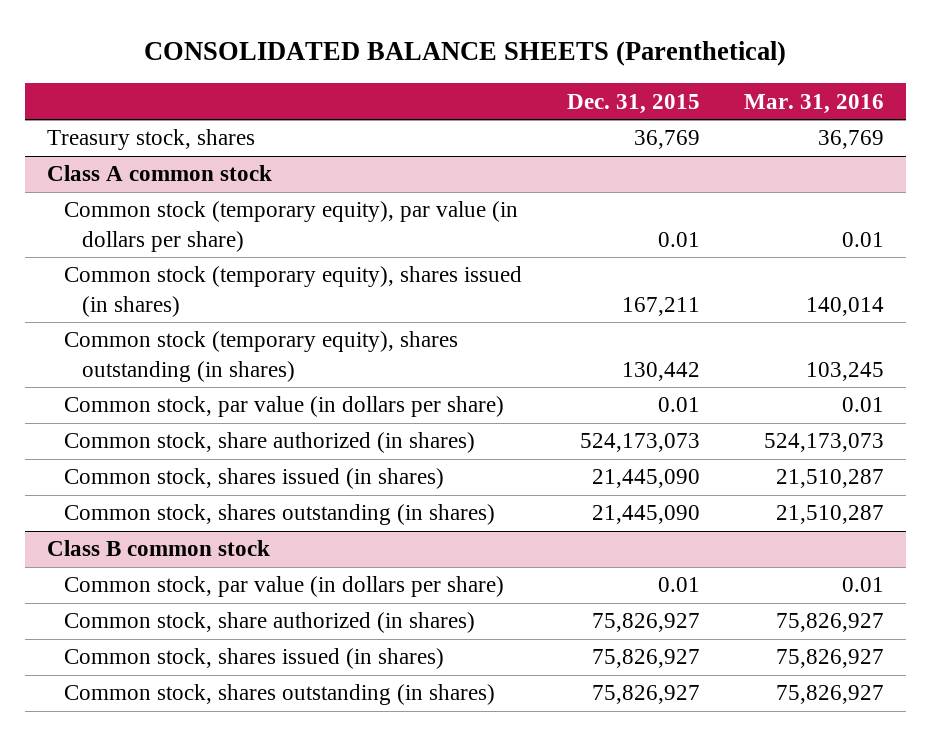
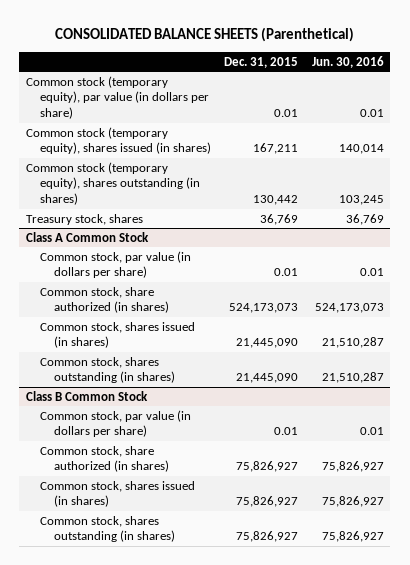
[743,93,884,114] Mar. 31, 2016 -> none
none -> [311,55,384,68] Jun. 30, 2016
[46,165,272,182] Class A common stock -> none
[46,129,255,151] Treasury stock, shares -> [26,213,144,225] Treasury stock, shares
none -> [26,231,150,242] Class A Common Stock
[46,540,270,557] Class B common stock -> [26,390,149,401] Class B Common Stock

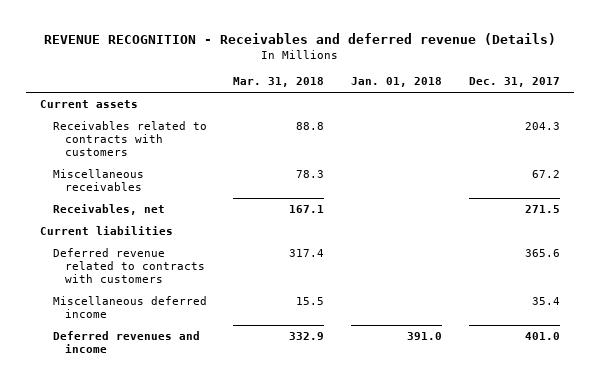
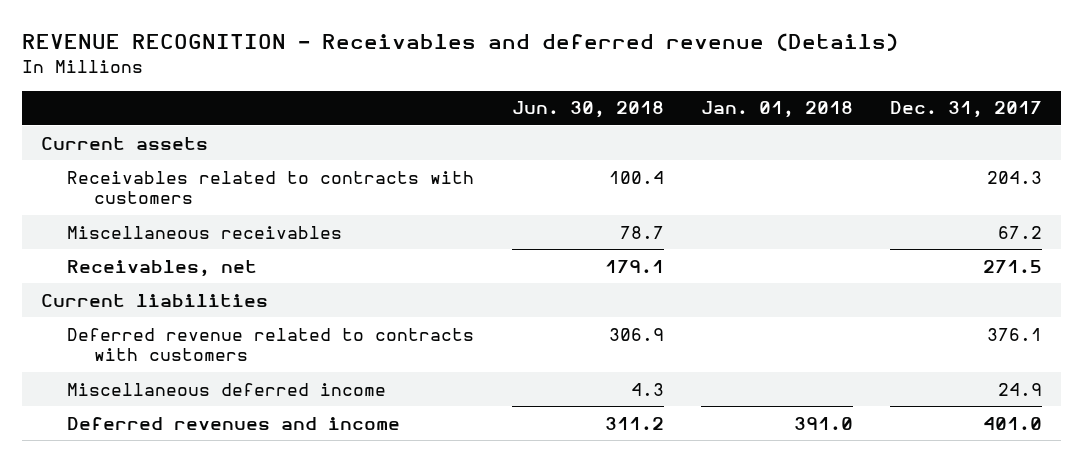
[233,77,325,88] Mar. 31, 2018 -> none
none -> [511,101,664,119] Jun. 30, 2018
[525,249,561,258] 365.6 -> [987,327,1043,341] 376.1
[532,297,561,306] 35.4 -> [998,382,1043,396] 24.9

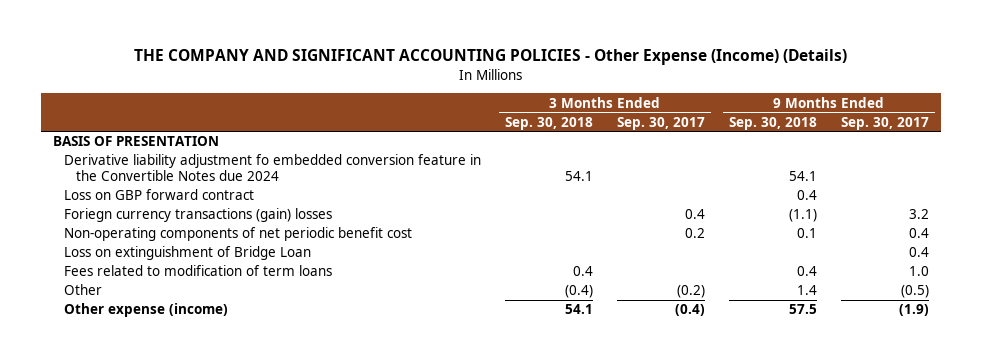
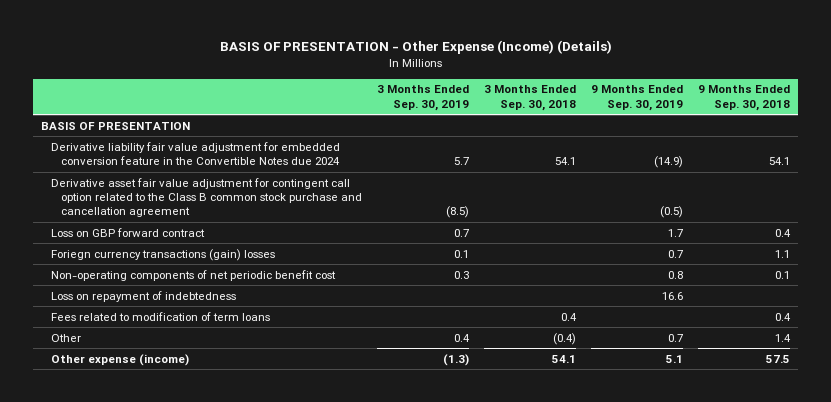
[133,49,847,66] THE COMPANY AND SIGNIFICANT ACCOUNTING POLICIES - Other Expense (Income) (Details) -> [219,40,612,55] BASIS OF PRESENTATION - Other Expense (Income) (Details)
[617,116,706,130] Sep. 30, 2017 -> none
[841,116,930,130] Sep. 30, 2017 -> none
none -> [376,85,469,111] 3 Months Ended Sep. 30, 2019
none -> [591,85,684,111] 9 Months Ended Sep. 30, 2019
[64,154,482,181] Derivative liability adjustment fo embedded conversion feature in the Convertible Notes due 2024 -> [50,141,340,166] Derivative liability fair value adjustment for embedded conversion feature in the Convertible Notes due 2024
none -> [50,177,362,218] Derivative asset fair value adjustment for contingent call option related to the Class B common stock purchase and cancellation agreement
[789,209,818,223] (1.1) -> [775,249,791,258] 1.1
[64,246,312,261] Loss on extinguishment of Bridge Loan -> [50,290,236,302] Loss on repayment of indebtedness

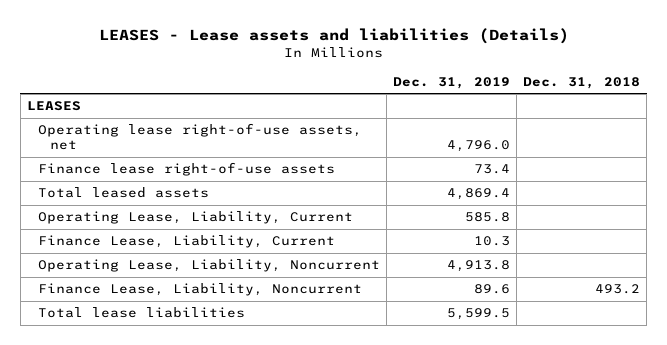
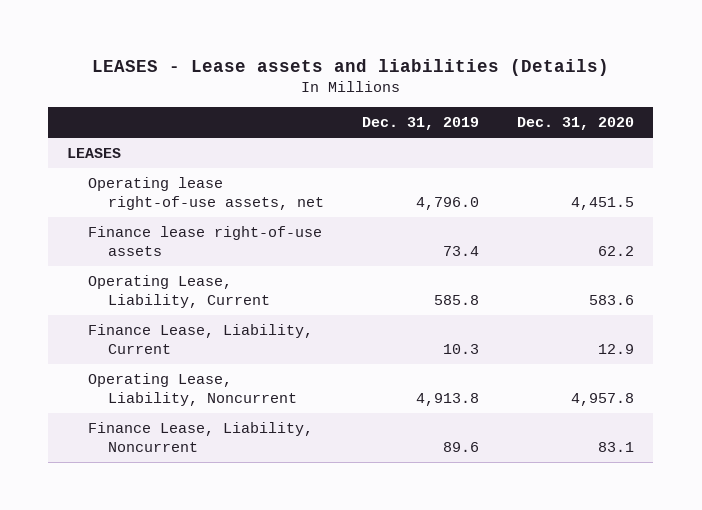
[523,76,641,89] Dec. 31, 2018 -> none
none -> [517,117,635,131] Dec. 31, 2020
[38,187,210,199] Total leased assets -> none
[38,307,246,319] Total lease liabilities -> none

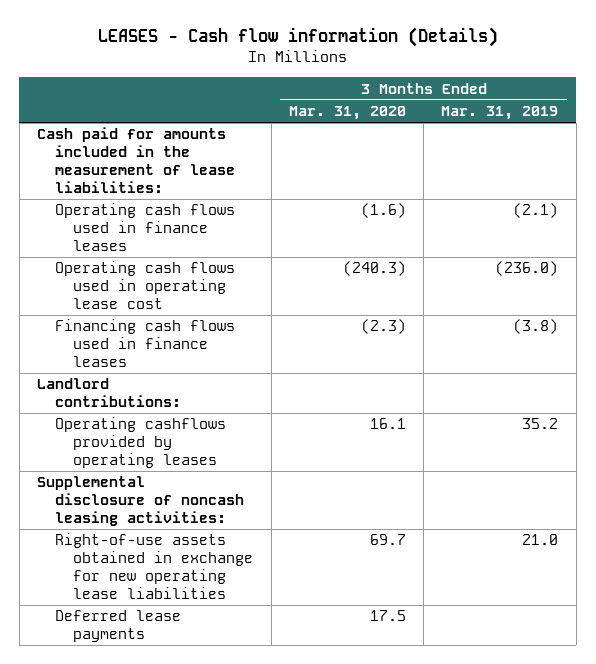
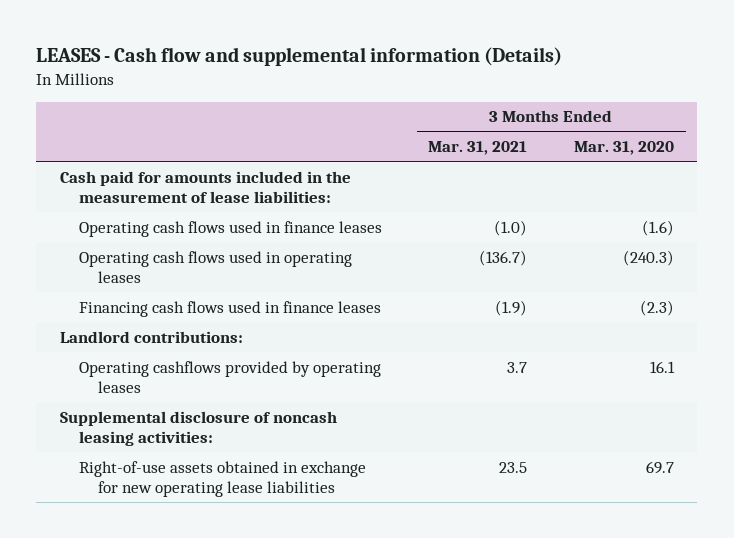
[97,27,498,48] LEASES - Cash flow information (Details) -> [36,47,563,67] LEASES - Cash flow and supplemental information (Details)
[441,106,559,121] Mar. 31, 2019 -> none
none -> [428,141,528,156] Mar. 31, 2021
[55,261,236,309] Operating cash flows used in operating lease cost -> [78,250,352,284] Operating cash flows used in operating leases
[55,610,182,643] Deferred lease payments -> none

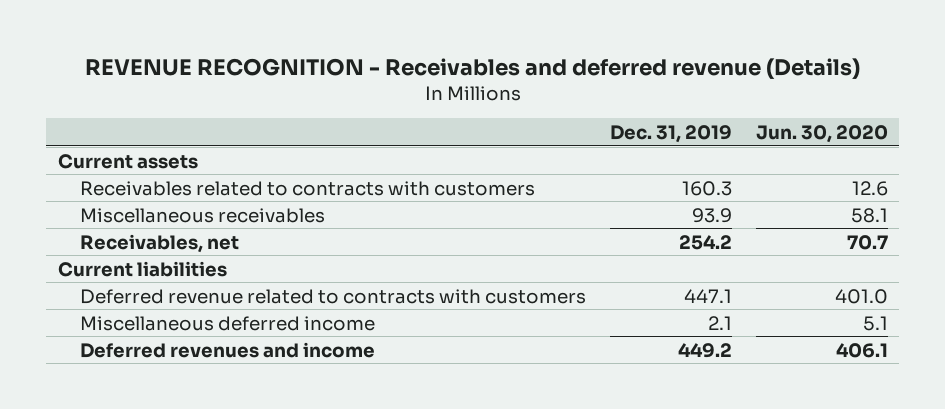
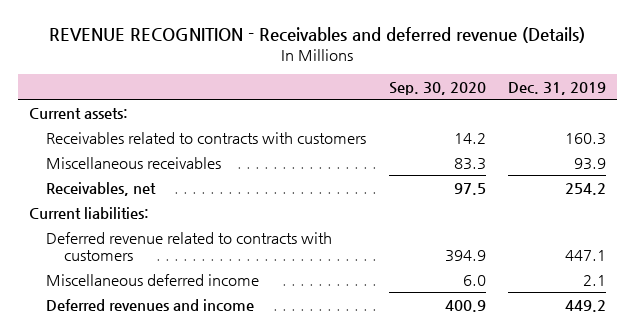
[755,125,888,144] Jun. 30, 2020 -> none
none -> [388,81,486,95] Sep. 30, 2020
[57,153,198,169] Current assets -> [28,107,128,119] Current assets:
[57,260,227,277] Current liabilities -> [28,206,149,219] Current liabilities:

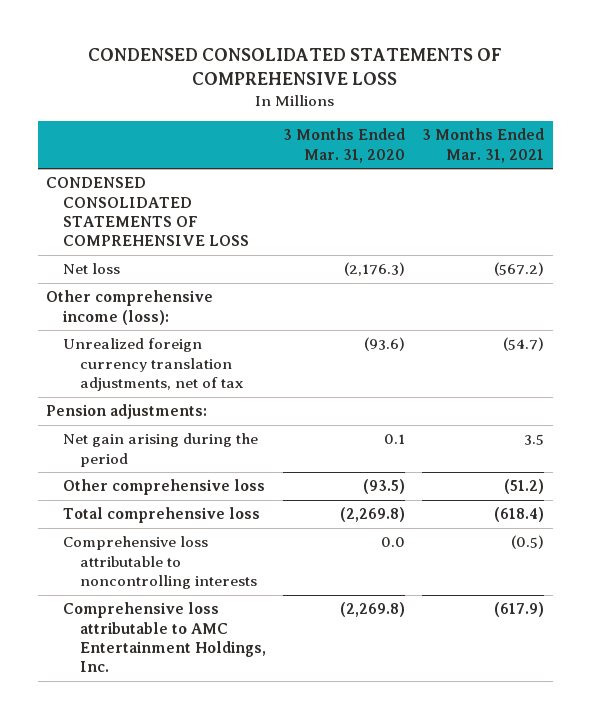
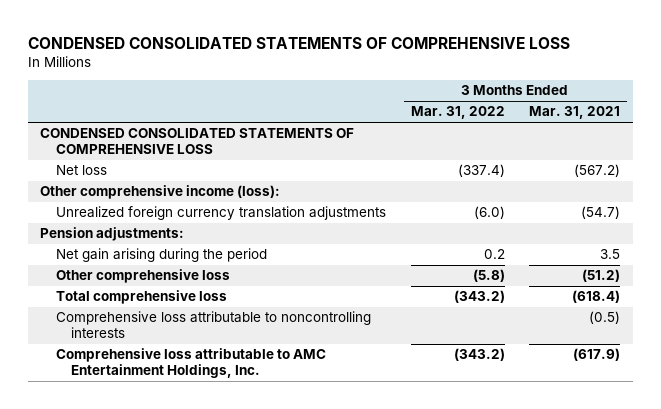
[282,128,405,163] 3 Months Ended Mar. 31, 2020 -> none
none -> [410,106,505,120] Mar. 31, 2022
[63,338,243,392] Unrealized foreign currency translation adjustments, net of tax -> [55,206,386,221] Unrealized foreign currency translation adjustments

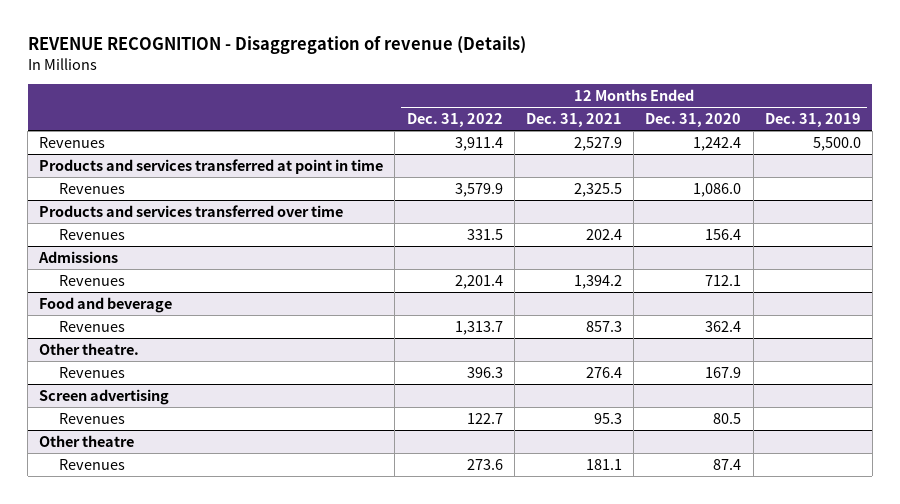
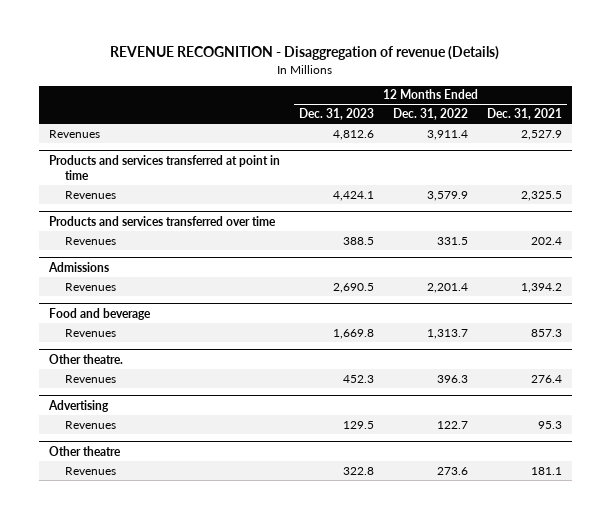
[645,113,742,128] Dec. 31, 2020 -> none
[764,113,861,128] Dec. 31, 2019 -> none
none -> [298,108,374,121] Dec. 31, 2023
[39,388,170,405] Screen advertising -> [47,399,109,412] Advertising

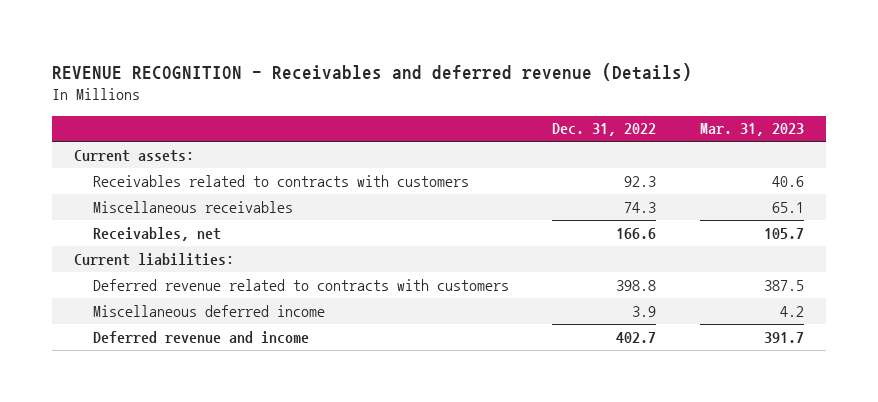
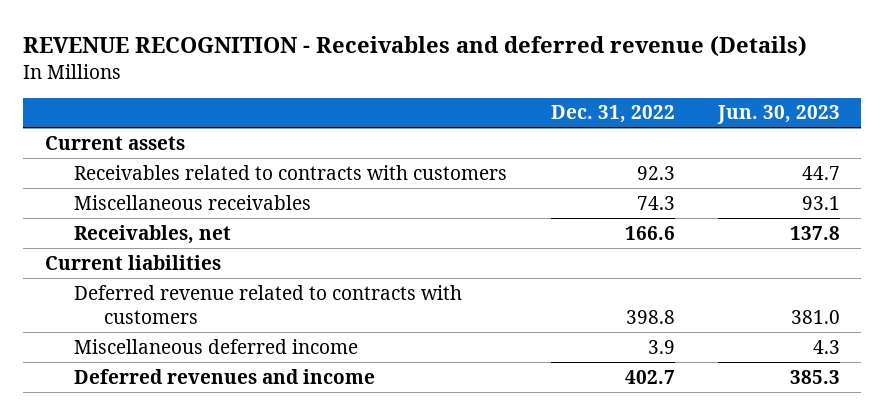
[699,123,804,137] Mar. 31, 2023 -> none
none -> [716,105,840,125] Jun. 30, 2023
[74,149,195,162] Current assets: -> [44,135,185,150] Current assets
[74,252,235,266] Current liabilities: -> [44,254,221,270] Current liabilities
[92,330,309,344] Deferred revenue and income -> [74,368,376,384] Deferred revenues and income

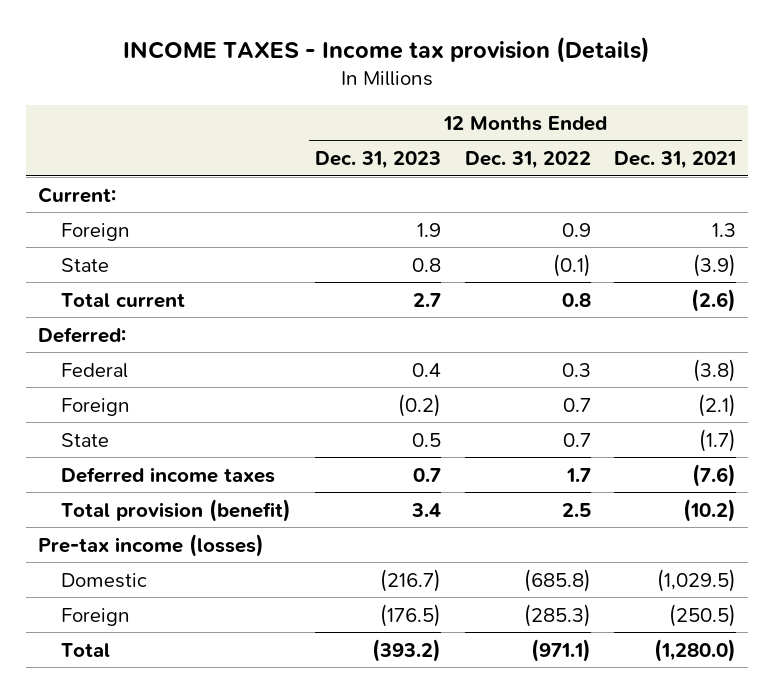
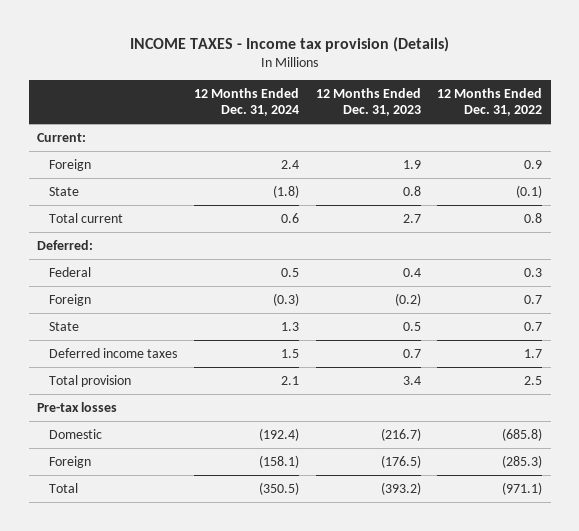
[614,151,737,170] Dec. 31, 2021 -> none
none -> [194,88,300,117] 12 Months Ended Dec. 31, 2024
[60,498,291,522] Total provision (benefit) -> [49,374,132,387] Total provision
[37,533,264,557] Pre-tax income (losses) -> [37,401,118,412] Pre-tax losses

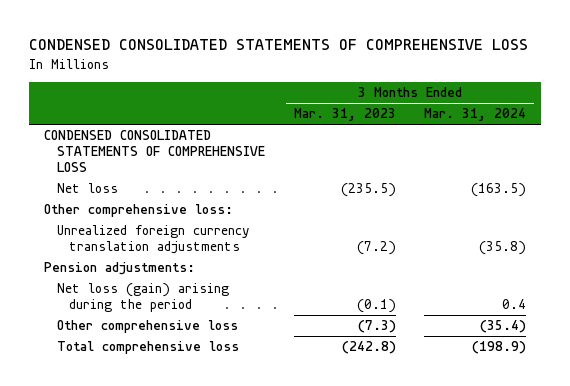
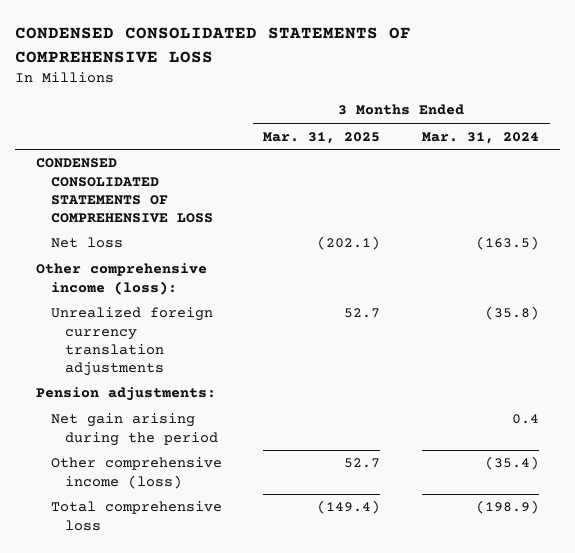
[293,108,396,122] Mar. 31, 2023 -> none
none -> [263,131,381,144] Mar. 31, 2025
[43,204,233,218] Other comprehensive loss: -> [35,263,207,295] Other comprehensive income (loss):
[56,283,229,312] Net loss (gain) arising during the period -> [50,413,219,446] Net gain arising during the period
[56,320,238,334] Other comprehensive loss -> [50,457,222,489] Other comprehensive income (loss)

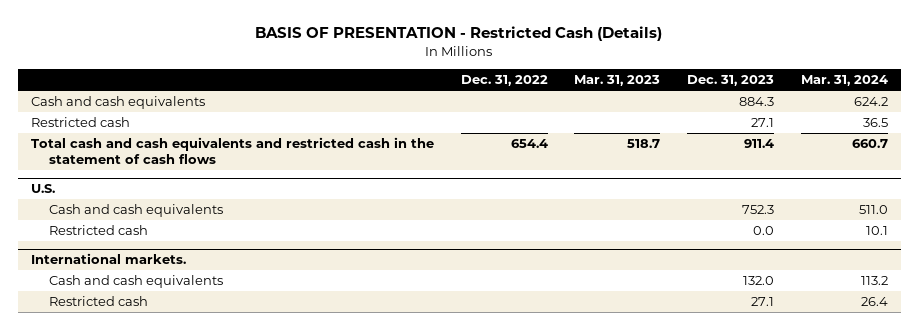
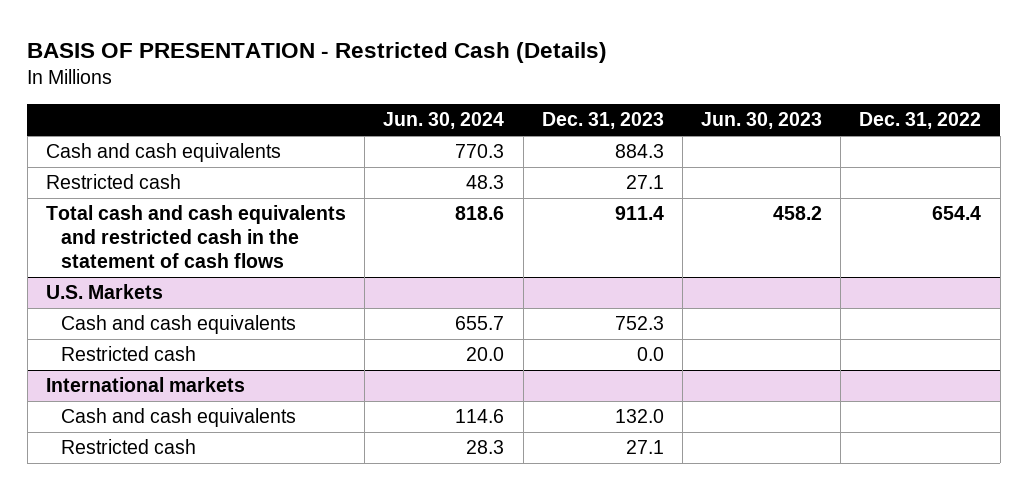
[574,75,661,87] Mar. 31, 2023 -> none
[800,75,888,87] Mar. 31, 2024 -> none
none -> [383,112,505,130] Jun. 30, 2024
none -> [701,112,823,130] Jun. 30, 2023
[30,184,55,194] U.S. -> [46,284,164,300] U.S. Markets
[30,253,186,265] International markets. -> [46,377,246,393] International markets

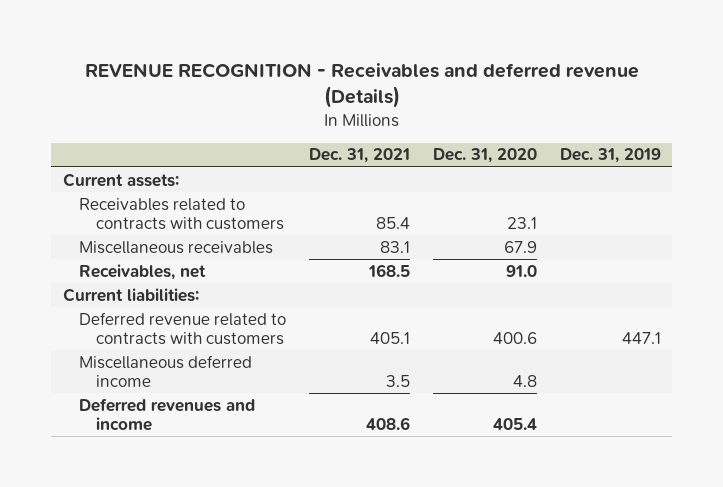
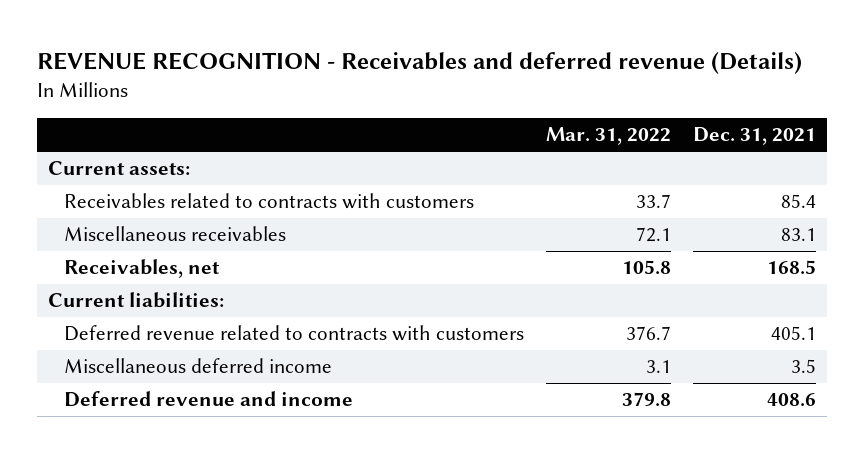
[432,148,537,164] Dec. 31, 2020 -> none
[559,148,661,164] Dec. 31, 2019 -> none
none -> [545,127,671,146] Mar. 31, 2022
[79,397,256,432] Deferred revenues and income -> [63,391,353,408] Deferred revenue and income

